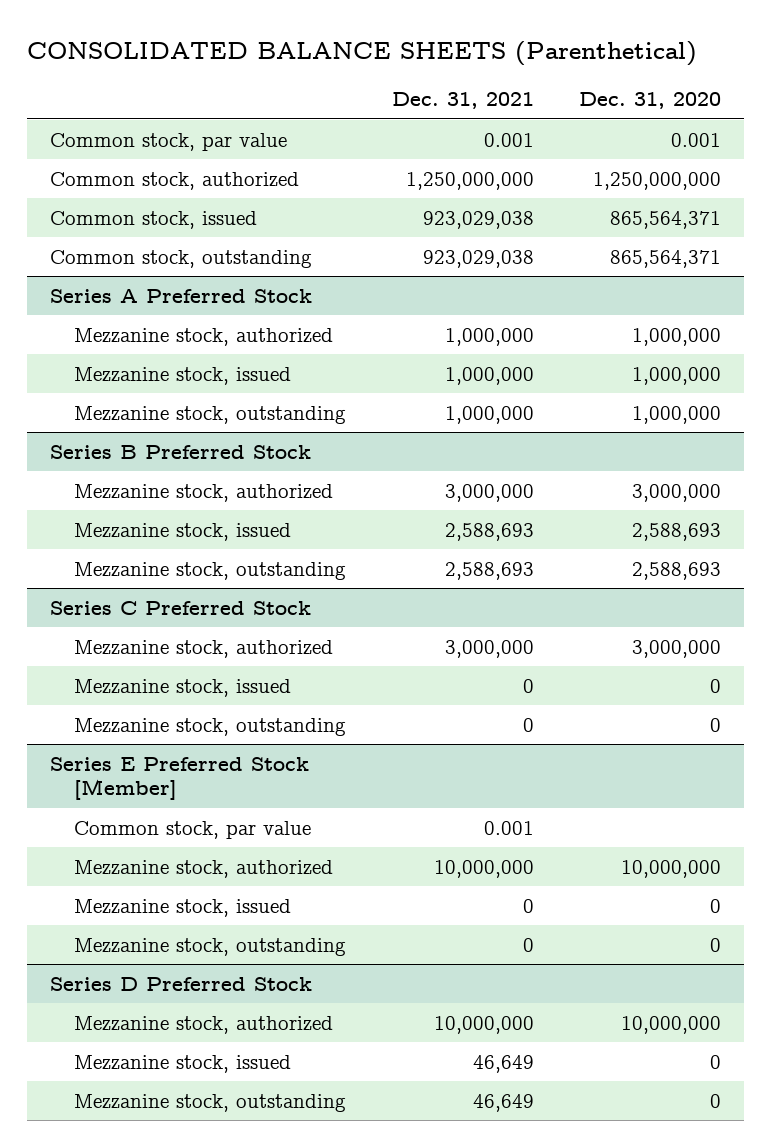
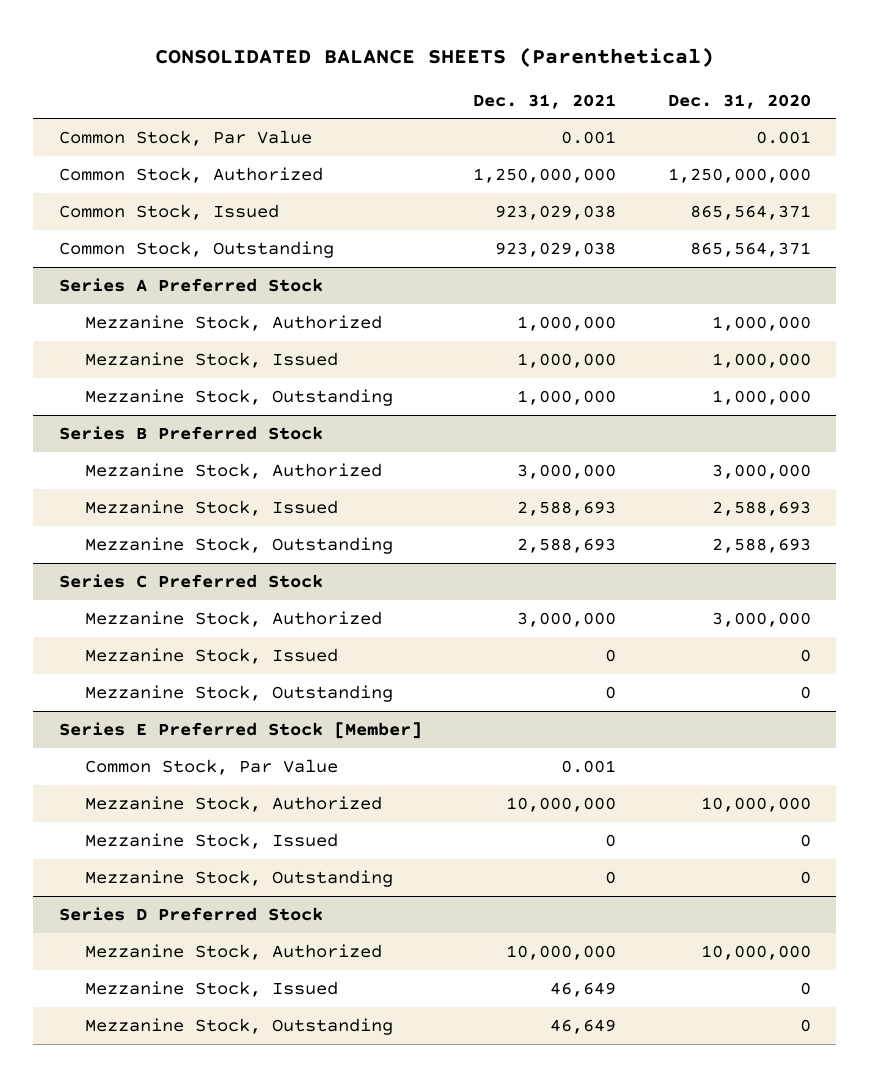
[49,132,287,151] Common stock, par value -> [58,129,312,146] Common Stock, Par Value
[49,171,299,190] Common stock, authorized -> [58,166,323,183] Common Stock, Authorized
[49,210,257,229] Common stock, issued -> [58,203,279,220] Common Stock, Issued
[49,249,312,268] Common stock, outstanding -> [58,240,334,258] Common Stock, Outstanding
[74,327,334,346] Mezzanine stock, authorized -> [85,314,383,331] Mezzanine Stock, Authorized
[74,366,292,385] Mezzanine stock, issued -> [85,351,339,368] Mezzanine Stock, Issued
[74,405,347,424] Mezzanine stock, outstanding -> [85,388,394,406] Mezzanine Stock, Outstanding
[74,483,334,502] Mezzanine stock, authorized -> [85,462,383,479] Mezzanine Stock, Authorized
[74,522,292,541] Mezzanine stock, issued -> [85,499,339,516] Mezzanine Stock, Issued
[74,561,347,580] Mezzanine stock, outstanding -> [85,536,394,554] Mezzanine Stock, Outstanding
[74,639,334,658] Mezzanine stock, authorized -> [85,610,383,627] Mezzanine Stock, Authorized
[74,678,292,697] Mezzanine stock, issued -> [85,647,339,664] Mezzanine Stock, Issued
[74,717,347,736] Mezzanine stock, outstanding -> [85,684,394,702] Mezzanine Stock, Outstanding
[74,820,312,839] Common stock, par value -> [85,758,339,775] Common Stock, Par Value
[74,859,334,878] Mezzanine stock, authorized -> [85,795,383,812] Mezzanine Stock, Authorized
[74,898,292,917] Mezzanine stock, issued -> [85,832,339,849] Mezzanine Stock, Issued
[74,937,347,956] Mezzanine stock, outstanding -> [85,869,394,887] Mezzanine Stock, Outstanding
[74,1015,334,1034] Mezzanine stock, authorized -> [85,943,383,960] Mezzanine Stock, Authorized
[74,1054,292,1073] Mezzanine stock, issued -> [85,980,339,997] Mezzanine Stock, Issued
[74,1093,347,1112] Mezzanine stock, outstanding -> [85,1017,394,1035] Mezzanine Stock, Outstanding

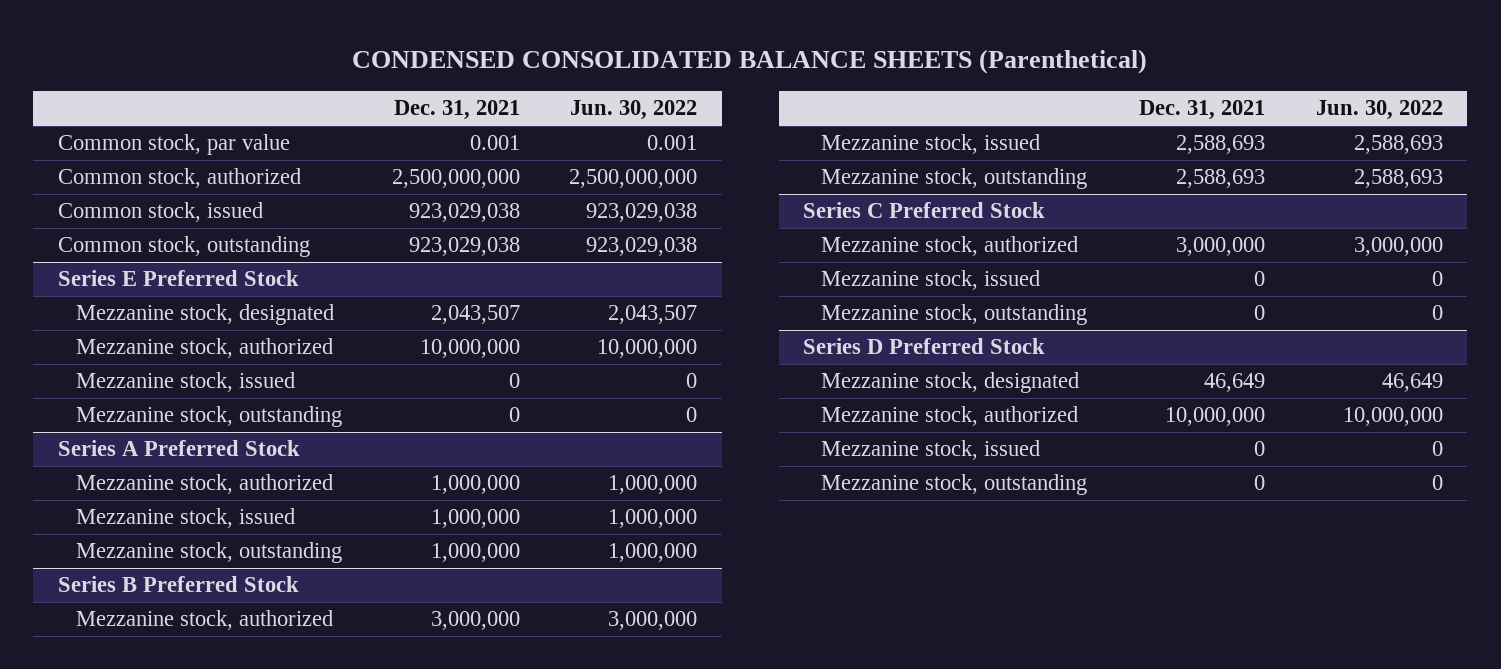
[154,46,714,67] CONSOLIDATED BALANCE SHEETS (Parenthetical) -> [352,49,1148,75] CONDENSED CONSOLIDATED BALANCE SHEETS (Parenthetical)
[667,93,811,109] Dec. 31, 2020 -> none
none -> [570,100,698,121] Jun. 30, 2022
[58,129,312,146] Common Stock, Par Value -> [57,134,290,156] Common stock, par value
[58,166,323,183] Common Stock, Authorized -> [57,168,301,189] Common stock, authorized
[473,167,617,183] 1,250,000,000 -> [391,169,520,189] 2,500,000,000
[58,203,279,220] Common Stock, Issued -> [57,202,263,223] Common stock, issued
[58,240,334,258] Common Stock, Outstanding -> [57,236,310,258] Common stock, outstanding
none -> [57,270,299,287] Series E Preferred Stock
none -> [75,304,334,326] Mezzanine stock, designated
none -> [75,338,333,359] Mezzanine stock, authorized
none -> [75,372,295,393] Mezzanine stock, issued
none -> [75,406,342,428] Mezzanine stock, outstanding
[85,314,383,331] Mezzanine Stock, Authorized -> [75,474,333,495] Mezzanine stock, authorized
[85,351,339,368] Mezzanine Stock, Issued -> [75,508,295,529] Mezzanine stock, issued
[85,388,394,406] Mezzanine Stock, Outstanding -> [75,542,342,564] Mezzanine stock, outstanding
[85,462,383,479] Mezzanine Stock, Authorized -> [75,610,333,631] Mezzanine stock, authorized
[85,499,339,516] Mezzanine Stock, Issued -> [821,134,1041,155] Mezzanine stock, issued
[85,536,394,554] Mezzanine Stock, Outstanding -> [821,168,1088,190] Mezzanine stock, outstanding
[58,721,422,739] Series E Preferred Stock [Member] -> none
[85,758,339,775] Common Stock, Par Value -> none
[85,795,383,812] Mezzanine Stock, Authorized -> none
[85,832,339,849] Mezzanine Stock, Issued -> none
[85,869,394,887] Mezzanine Stock, Outstanding -> none
[85,610,383,627] Mezzanine Stock, Authorized -> [821,236,1079,257] Mezzanine stock, authorized
[85,647,339,664] Mezzanine Stock, Issued -> [821,270,1041,291] Mezzanine stock, issued
[85,684,394,702] Mezzanine Stock, Outstanding -> [821,304,1088,326] Mezzanine stock, outstanding
none -> [821,372,1080,394] Mezzanine stock, designated
[85,943,383,960] Mezzanine Stock, Authorized -> [821,406,1079,427] Mezzanine stock, authorized
[85,980,339,997] Mezzanine Stock, Issued -> [821,440,1041,461] Mezzanine stock, issued
[550,981,617,997] 46,649 -> [1254,441,1266,457] 0
[85,1017,394,1035] Mezzanine Stock, Outstanding -> [821,474,1088,496] Mezzanine stock, outstanding
[550,1018,617,1034] 46,649 -> [1254,475,1266,491] 0

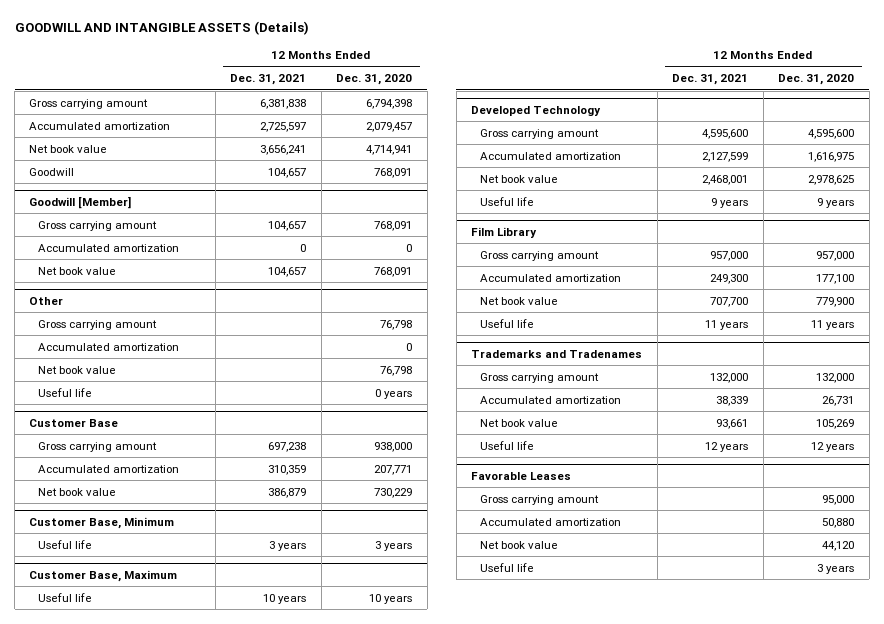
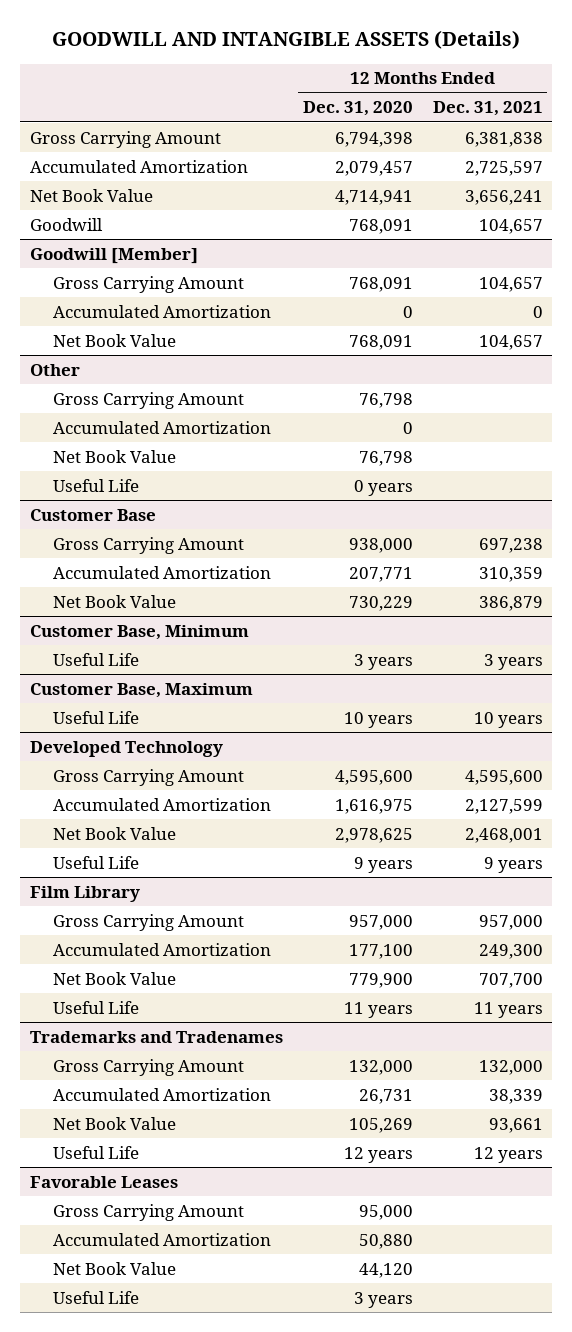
[29,98,149,109] Gross carrying amount -> [29,130,221,148] Gross Carrying Amount
[29,121,171,130] Accumulated amortization -> [29,159,248,173] Accumulated Amortization
[29,144,108,153] Net book value -> [29,188,153,202] Net Book Value
[38,220,158,231] Gross carrying amount -> [53,275,245,293] Gross Carrying Amount
[38,243,180,252] Accumulated amortization -> [53,304,272,318] Accumulated Amortization
[38,266,117,275] Net book value -> [53,333,177,347] Net Book Value
[38,319,158,330] Gross carrying amount -> [53,391,245,409] Gross Carrying Amount
[38,342,180,351] Accumulated amortization -> [53,420,272,434] Accumulated Amortization
[38,365,117,374] Net book value -> [53,449,177,463] Net Book Value
[38,387,93,397] Useful life -> [53,478,140,492] Useful Life
[38,441,158,452] Gross carrying amount -> [53,536,245,554] Gross Carrying Amount
[38,464,180,473] Accumulated amortization -> [53,565,272,579] Accumulated Amortization
[38,487,117,496] Net book value -> [53,594,177,608] Net Book Value
[38,539,93,549] Useful life -> [53,652,140,666] Useful Life
[38,592,93,602] Useful life -> [53,710,140,724] Useful Life
[479,128,599,139] Gross carrying amount -> [53,768,245,786] Gross Carrying Amount
[479,151,621,160] Accumulated amortization -> [53,797,272,811] Accumulated Amortization
[479,174,558,183] Net book value -> [53,826,177,840] Net Book Value
[479,196,534,206] Useful life -> [53,855,140,869] Useful Life
[479,250,599,261] Gross carrying amount -> [53,913,245,931] Gross Carrying Amount
[479,273,621,282] Accumulated amortization -> [53,942,272,956] Accumulated Amortization
[479,296,558,305] Net book value -> [53,971,177,985] Net Book Value
[479,318,534,328] Useful life -> [53,1000,140,1014] Useful Life
[479,372,599,383] Gross carrying amount -> [53,1058,245,1076] Gross Carrying Amount
[479,395,621,404] Accumulated amortization -> [53,1087,272,1101] Accumulated Amortization
[479,418,558,427] Net book value -> [53,1116,177,1130] Net Book Value
[479,440,534,450] Useful life -> [53,1145,140,1159] Useful Life
[479,494,599,505] Gross carrying amount -> [53,1203,245,1221] Gross Carrying Amount
[479,517,621,526] Accumulated amortization -> [53,1232,272,1246] Accumulated Amortization
[479,540,558,549] Net book value -> [53,1261,177,1275] Net Book Value
[479,562,534,572] Useful life -> [53,1290,140,1304] Useful Life

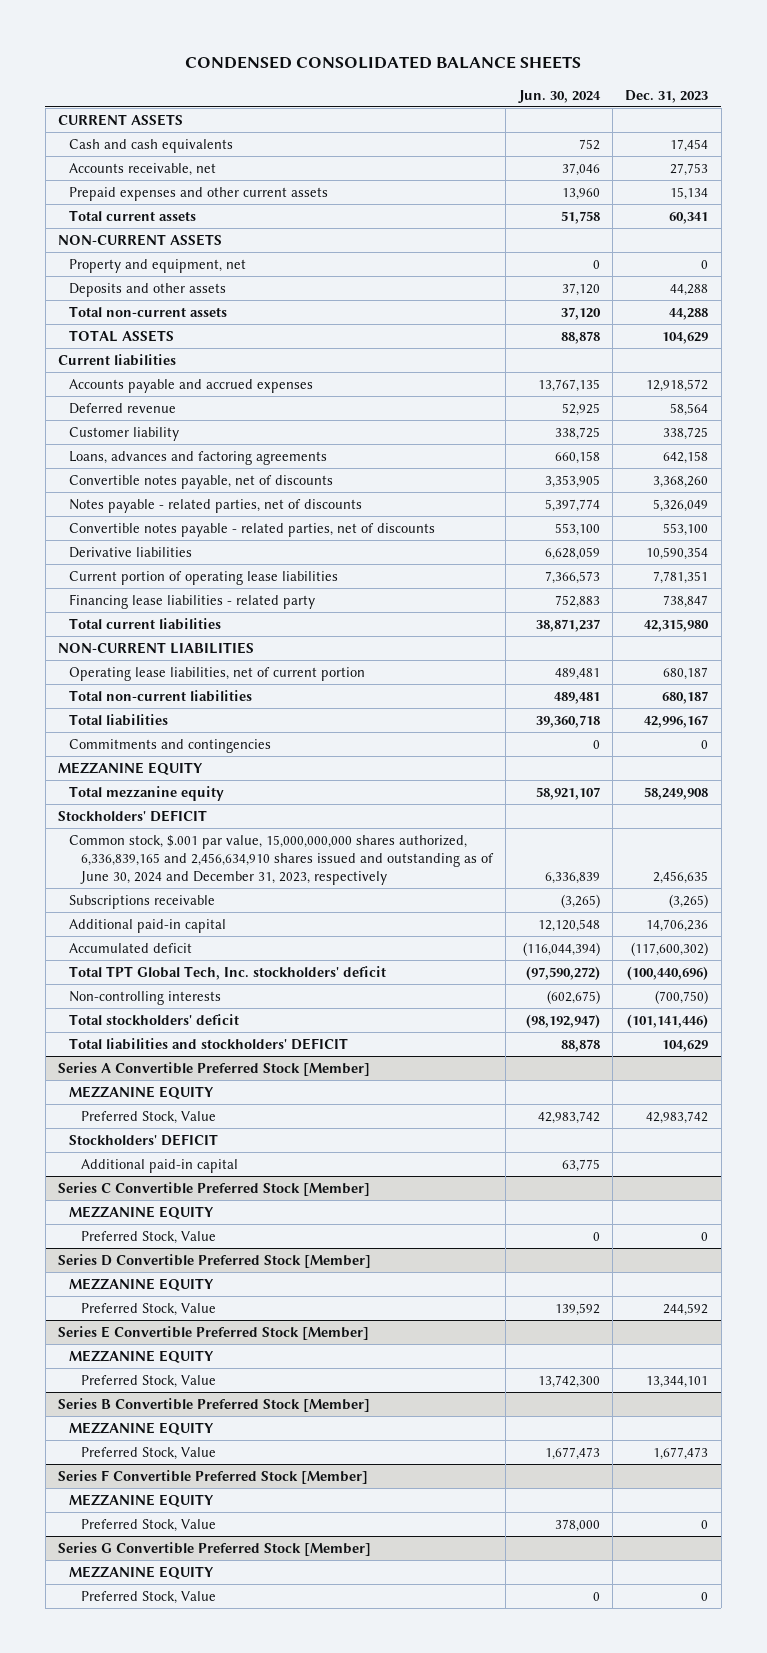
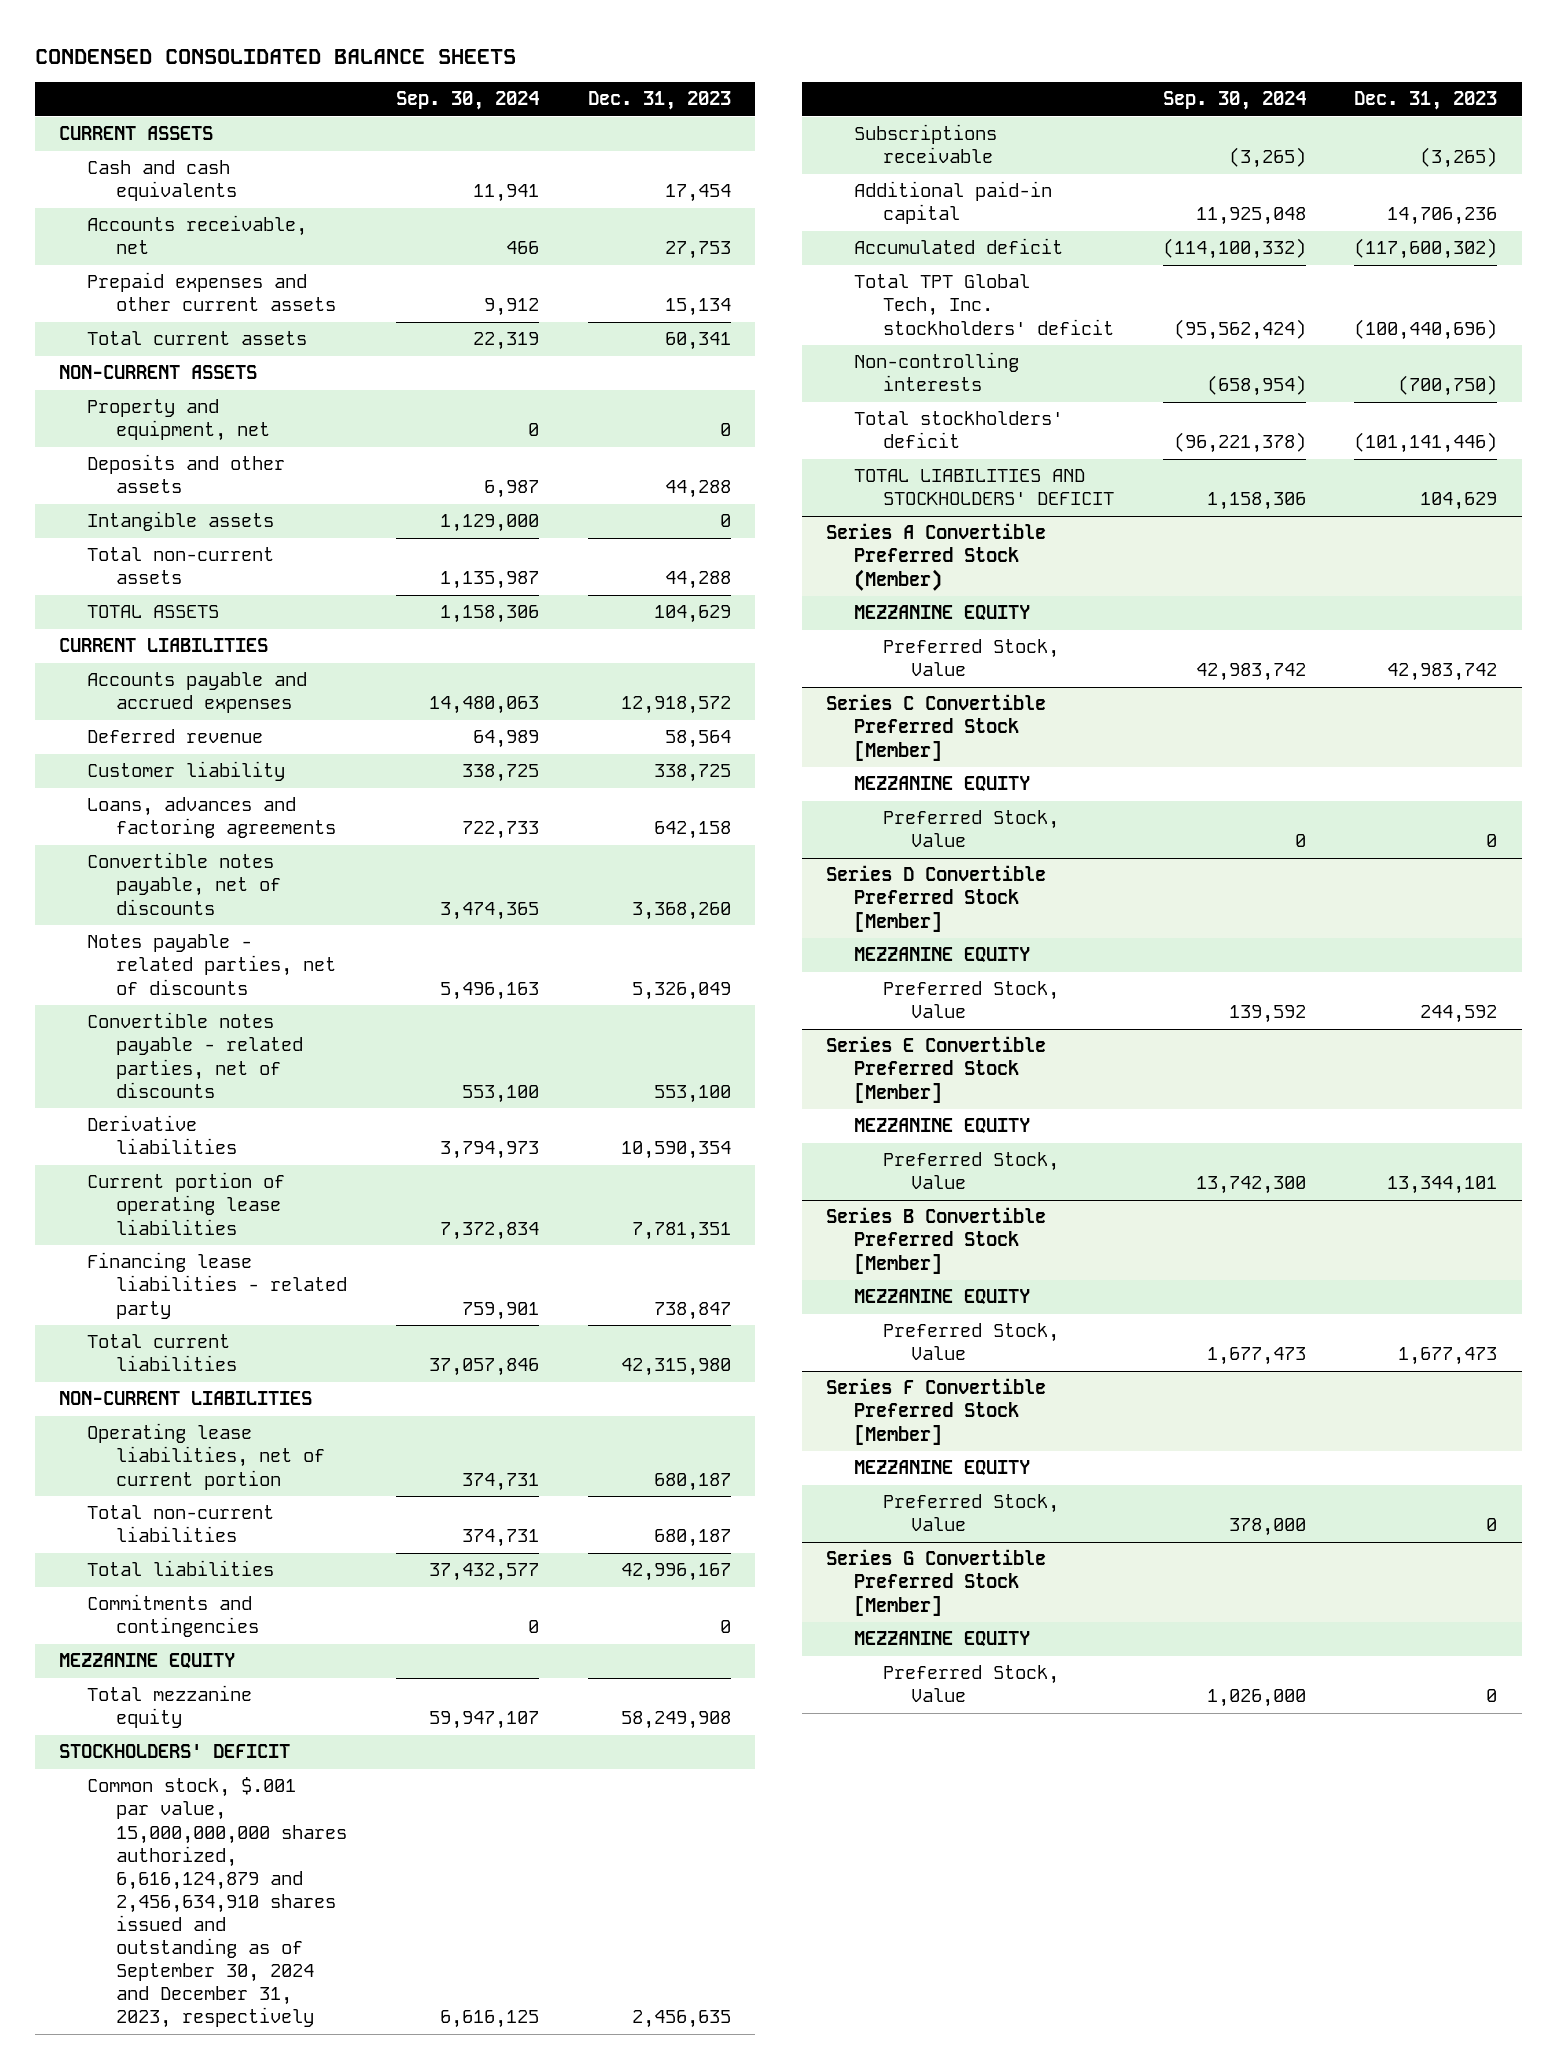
[517,89,601,103] Jun. 30, 2024 -> none
none -> [395,91,539,111] Sep. 30, 2024
none -> [87,511,275,532] Intangible assets
[58,353,177,366] Current liabilities -> [59,638,269,653] CURRENT LIABILITIES
[58,809,208,822] Stockholders' DEFICIT -> [59,1744,291,1759] STOCKHOLDERS' DEFICIT
[69,834,494,886] Common stock, $.001 par value, 15,000,000,000 shares authorized, 6,336,839,165 and 2,456,634,910 shares issued and outstanding as of June 30, 2024 and December 31, 2023, respectively -> [87,1777,347,2029] Common stock, $.001 par value, 15,000,000,000 shares authorized, 6,616,124,879 and 2,456,634,910 shares issued and outstanding as of September 30, 2024 and December 31, 2023, respectively
[69,1037,349,1050] Total liabilities and stockholders' DEFICIT -> [854,469,1114,506] TOTAL LIABILITIES AND STOCKHOLDERS' DEFICIT
[58,1061,371,1076] Series A Convertible Preferred Stock [Member] -> [825,523,1046,591] Series A Convertible Preferred Stock (Member)
[69,1133,219,1146] Stockholders' DEFICIT -> none
[80,1158,238,1173] Additional paid-in capital -> none

